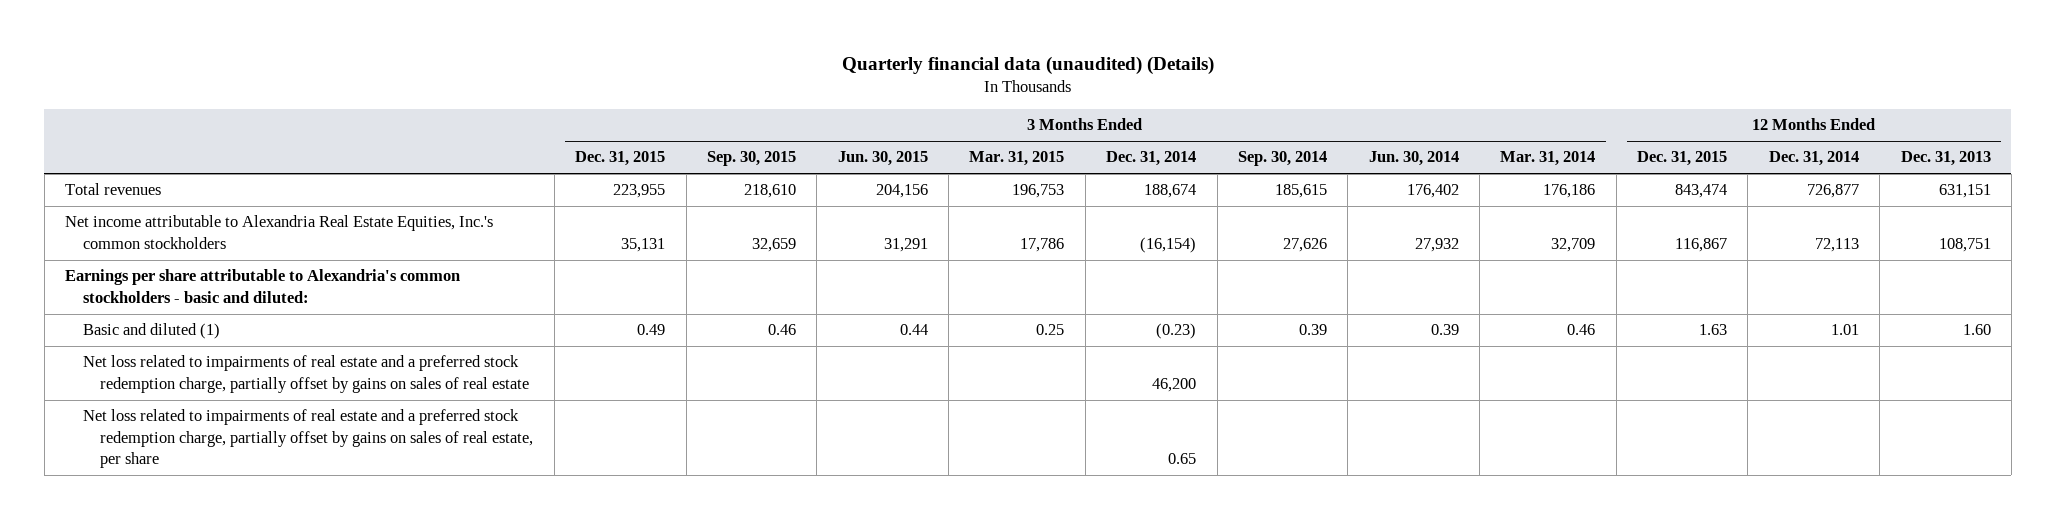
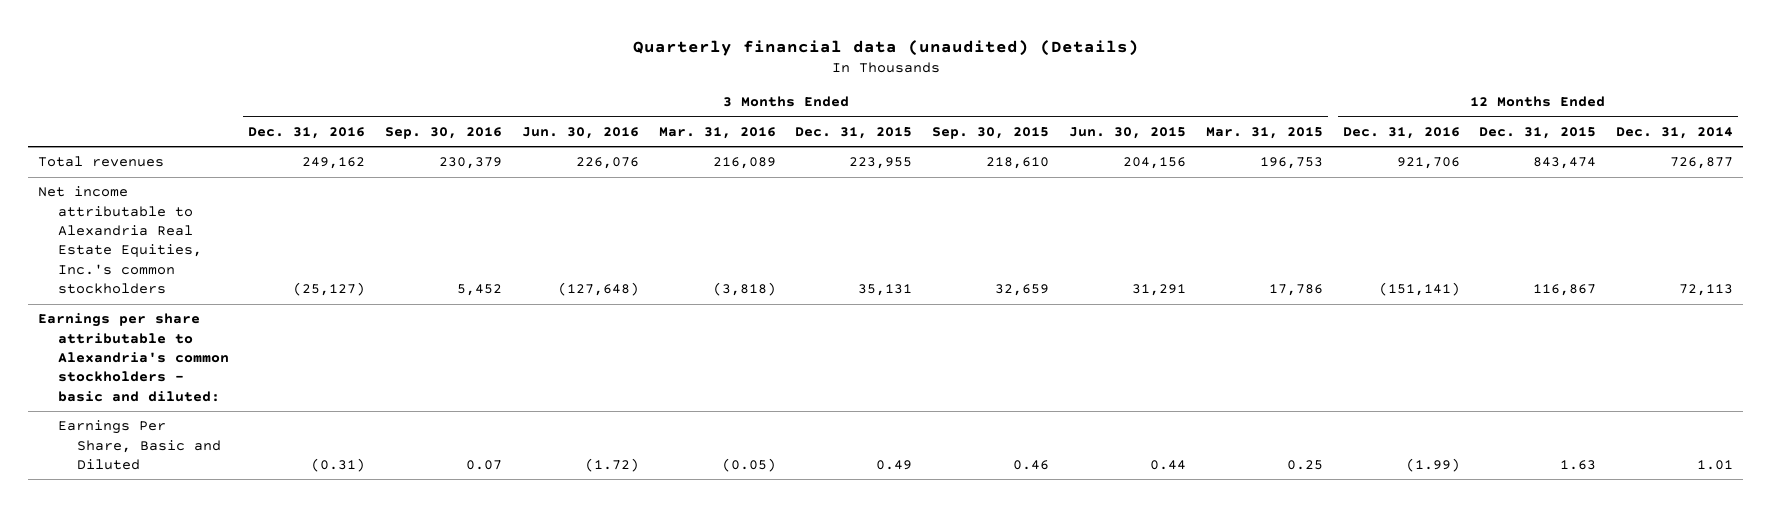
[1106,151,1197,167] Dec. 31, 2014 -> none
[1237,151,1327,167] Sep. 30, 2014 -> none
[1368,151,1459,167] Jun. 30, 2014 -> none
[1500,151,1596,167] Mar. 31, 2014 -> none
[1900,151,1991,167] Dec. 31, 2013 -> none
none -> [248,126,366,139] Dec. 31, 2016
none -> [385,126,503,139] Sep. 30, 2016
none -> [521,126,639,139] Jun. 30, 2016
none -> [658,126,776,139] Mar. 31, 2016
none -> [1342,126,1460,139] Dec. 31, 2016
[82,355,530,393] Net loss related to impairments of real estate and a preferred stock redemption charge, partially offset by gains on sales of real estate -> none
[82,409,534,469] Net loss related to impairments of real estate and a preferred stock redemption charge, partially offset by gains on sales of real estate, per share -> none
[82,323,220,340] Basic and diluted (1) -> [57,420,221,471] Earnings Per Share, Basic and Diluted

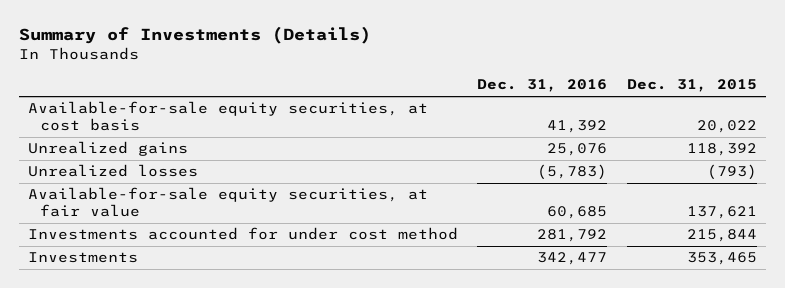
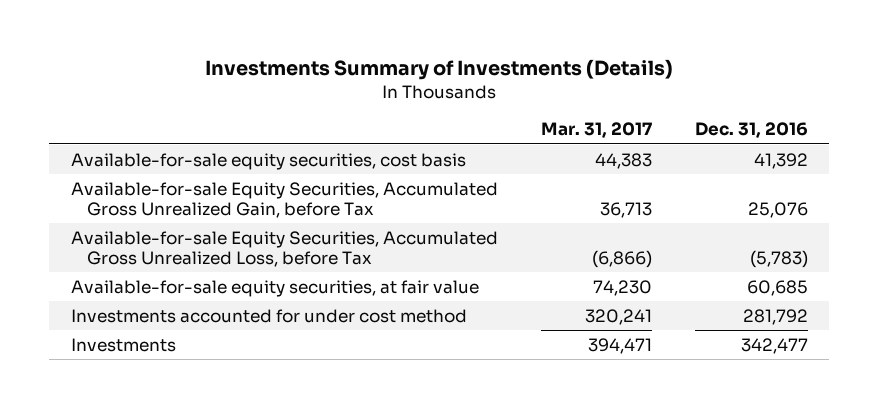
[18,26,371,45] Summary of Investments (Details) -> [205,59,674,81] Investments Summary of Investments (Details)
[626,79,757,93] Dec. 31, 2015 -> none
none -> [540,122,652,139] Mar. 31, 2017
[28,101,429,131] Available-for-sale equity securities, at cost basis -> [70,152,466,170] Available-for-sale equity securities, cost basis
[28,141,189,157] Unrealized gains -> [70,181,498,219] Available-for-sale Equity Securities, Accumulated Gross Unrealized Gain, before Tax
[28,164,199,178] Unrealized losses -> [70,230,498,268] Available-for-sale Equity Securities, Accumulated Gross Unrealized Loss, before Tax

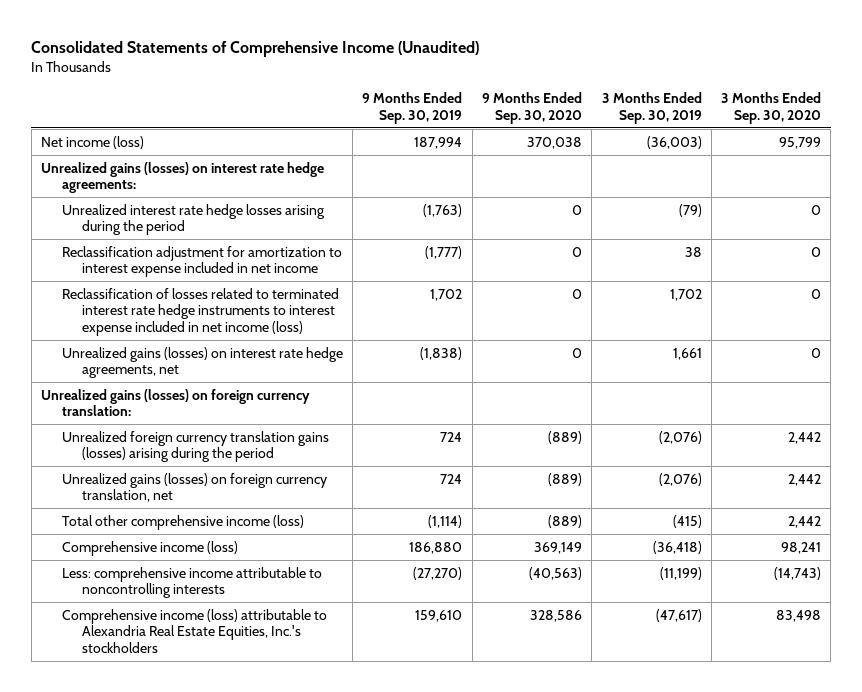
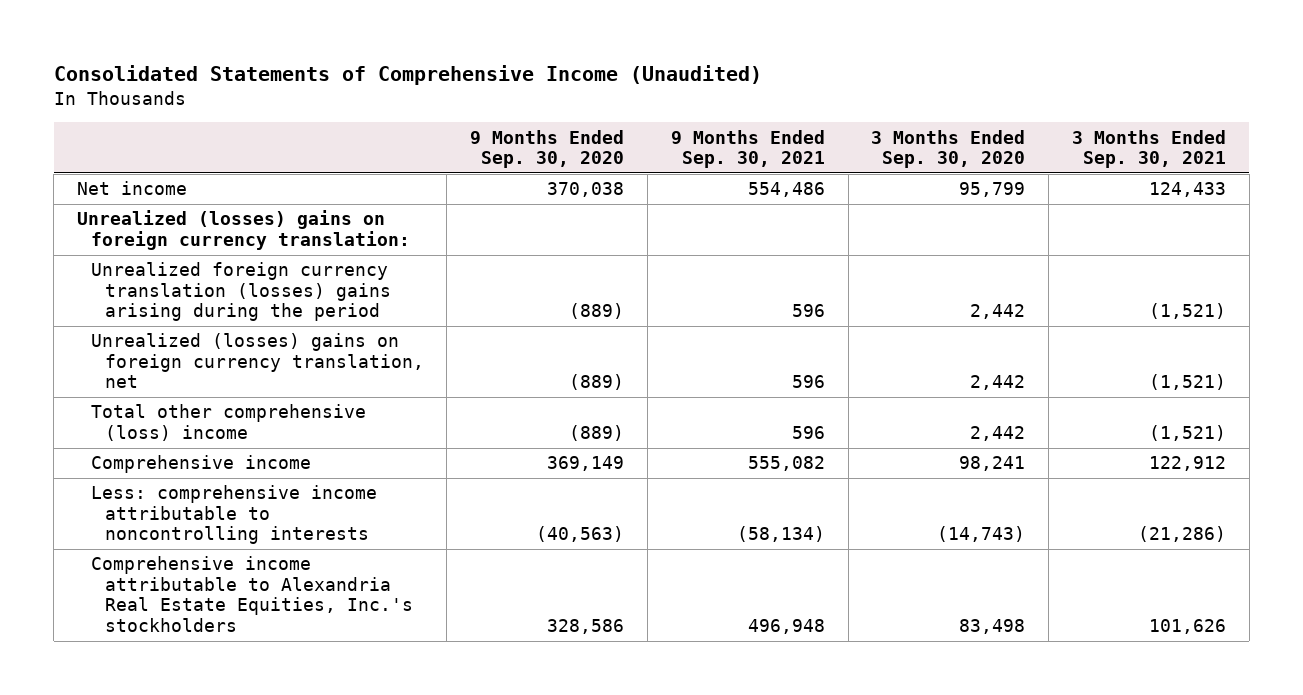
[362,92,463,124] 9 Months Ended Sep. 30, 2019 -> none
[601,92,702,124] 3 Months Ended Sep. 30, 2019 -> none
none -> [670,129,825,169] 9 Months Ended Sep. 30, 2021
none -> [1071,129,1226,169] 3 Months Ended Sep. 30, 2021
[40,161,324,194] Unrealized gains (losses) on interest rate hedge agreements: -> none
[61,203,325,236] Unrealized interest rate hedge losses arising during the period -> none
[61,245,342,278] Reclassification adjustment for amortization to interest expense included in net income -> none
[61,287,339,336] Reclassification of losses related to terminated interest rate hedge instruments to interest expense included in net income (loss) -> none
[61,346,343,379] Unrealized gains (losses) on interest rate hedge agreements, net -> none
[40,135,144,149] Net income (loss) -> [76,181,187,196] Net income
[40,388,310,417] Unrealized gains (losses) on foreign currency translation: -> [76,210,410,250] Unrealized (losses) gains on foreign currency translation:
[61,430,329,463] Unrealized foreign currency translation gains (losses) arising during the period -> [90,262,391,322] Unrealized foreign currency translation (losses) gains arising during the period
[61,472,327,503] Unrealized gains (losses) on foreign currency translation, net -> [90,333,424,389] Unrealized (losses) gains on foreign currency translation, net
[61,514,304,530] Total other comprehensive income (loss) -> [90,404,366,441] Total other comprehensive (loss) income
[61,540,238,556] Comprehensive income (loss) -> [90,455,311,474] Comprehensive income
[61,608,327,653] Comprehensive income (loss) attributable to Alexandria Real Estate Equities, Inc.'s stockholders -> [90,556,413,632] Comprehensive income attributable to Alexandria Real Estate Equities, Inc.'s stockholders

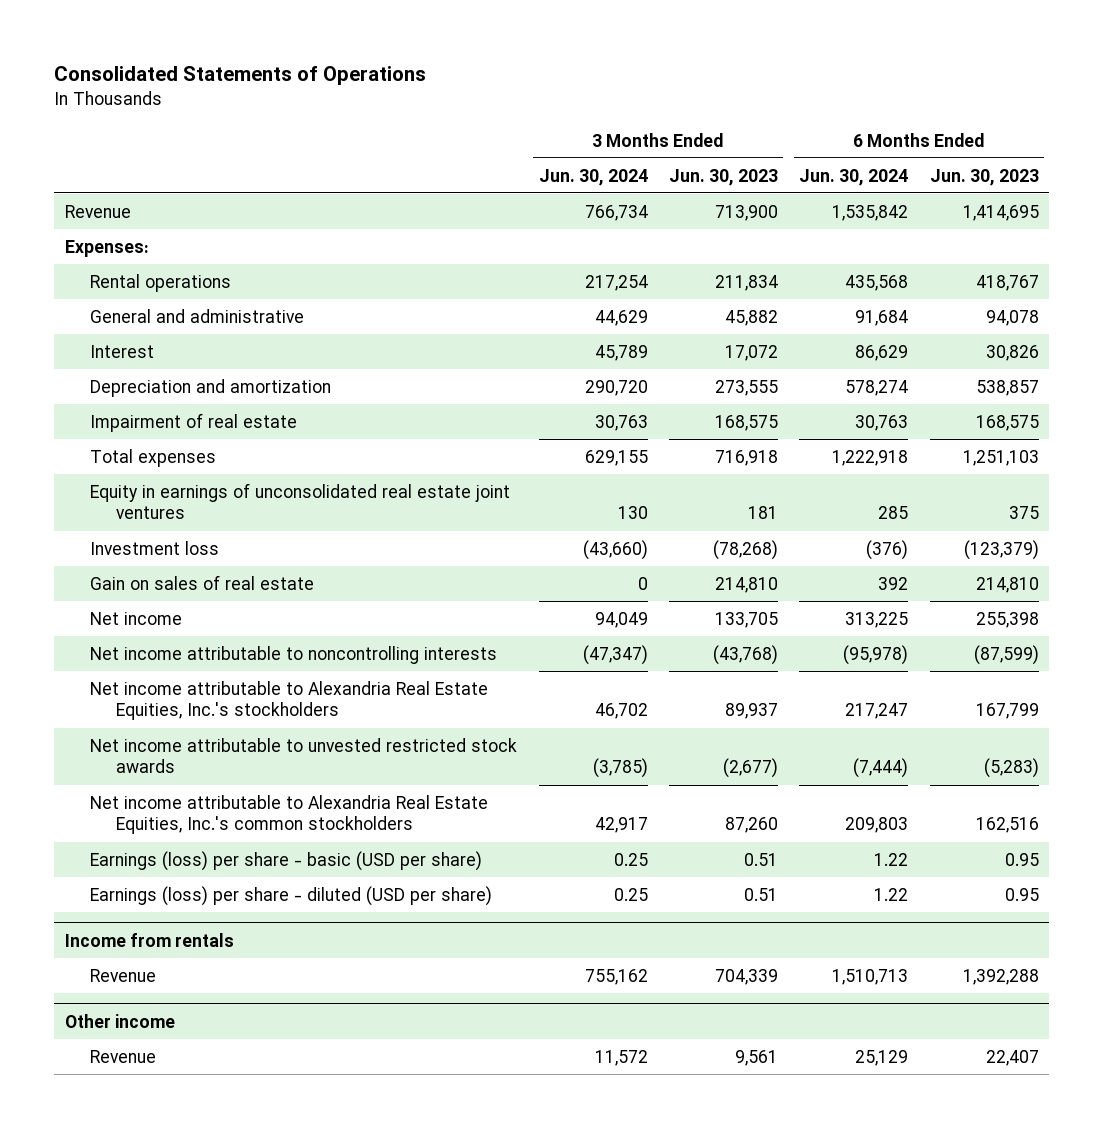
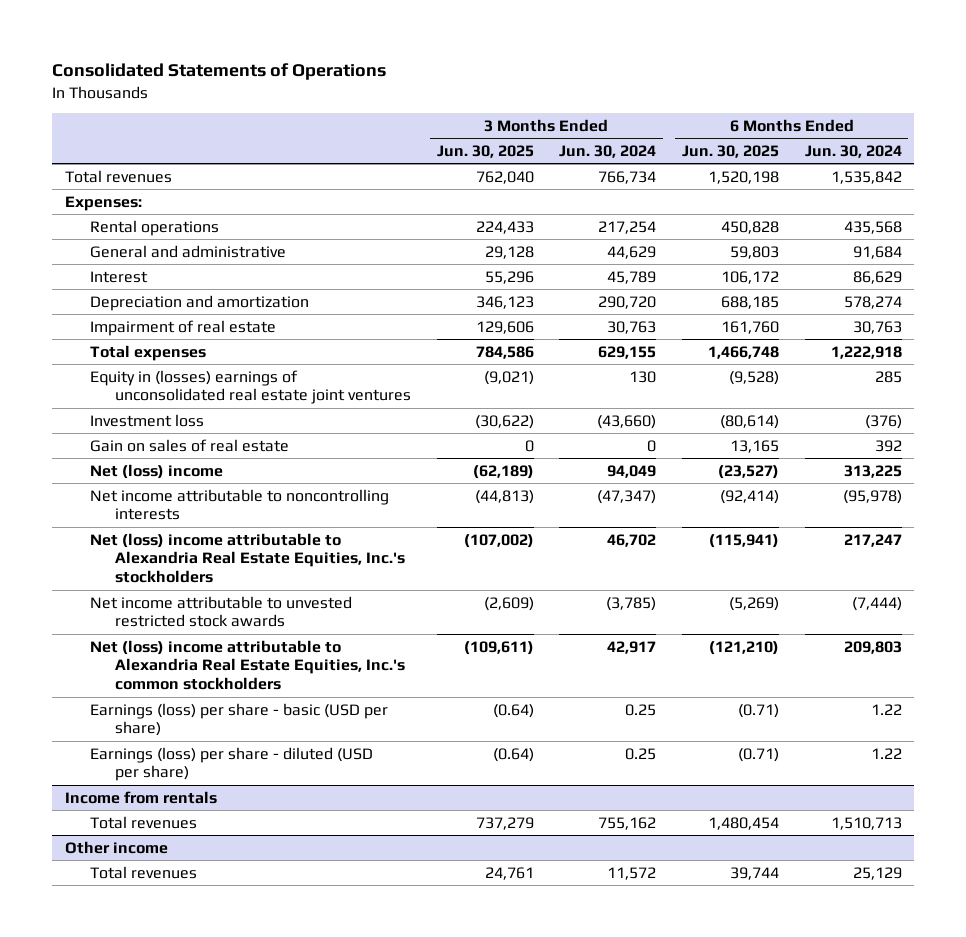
[668,168,778,186] Jun. 30, 2023 -> none
[929,168,1039,186] Jun. 30, 2023 -> none
none -> [436,144,534,158] Jun. 30, 2025
none -> [681,144,779,158] Jun. 30, 2025
[64,204,131,218] Revenue -> [64,169,172,183] Total revenues
[90,482,511,520] Equity in earnings of unconsolidated real estate joint ventures -> [89,369,411,405] Equity in (losses) earnings of unconsolidated real estate joint ventures
[90,611,183,625] Net income -> [89,463,223,479] Net (loss) income
[90,680,489,721] Net income attributable to Alexandria Real Estate Equities, Inc.'s stockholders -> [89,532,405,584] Net (loss) income attributable to Alexandria Real Estate Equities, Inc.'s stockholders
[90,794,489,835] Net income attributable to Alexandria Real Estate Equities, Inc.'s common stockholders -> [89,639,405,691] Net (loss) income attributable to Alexandria Real Estate Equities, Inc.'s common stockholders
[90,968,157,982] Revenue -> [89,815,197,829] Total revenues
[90,1049,157,1063] Revenue -> [89,865,197,879] Total revenues

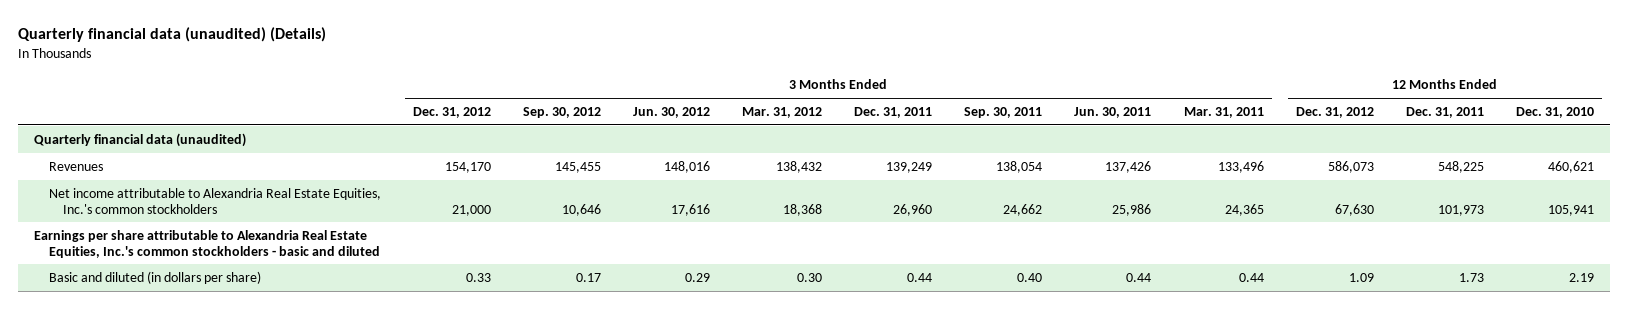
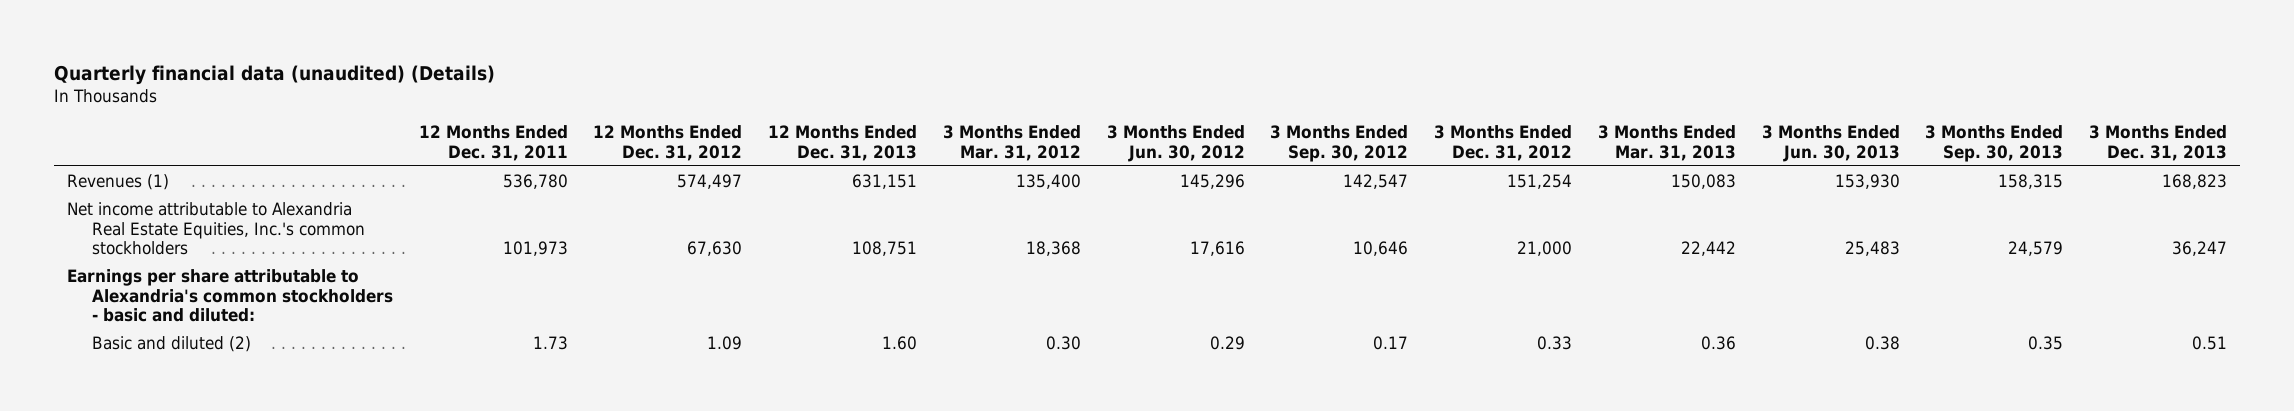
[854,106,933,118] Dec. 31, 2011 -> none
[964,106,1043,118] Sep. 30, 2011 -> none
[1074,106,1152,118] Jun. 30, 2011 -> none
[1183,106,1264,118] Mar. 31, 2011 -> none
[1515,106,1594,118] Dec. 31, 2010 -> none
none -> [768,125,918,161] 12 Months Ended Dec. 31, 2013
none -> [1597,125,1736,161] 3 Months Ended Mar. 31, 2013
none -> [1761,125,1900,162] 3 Months Ended Jun. 30, 2013
none -> [1925,125,2064,162] 3 Months Ended Sep. 30, 2013
none -> [2089,125,2228,161] 3 Months Ended Dec. 31, 2013
[34,132,247,147] Quarterly financial data (unaudited) -> none
[48,161,103,171] Revenues -> [66,173,169,190] Revenues (1)
[444,161,491,173] 154,170 -> [1507,173,1573,189] 151,254
[554,161,601,173] 145,455 -> [1343,173,1409,189] 142,547
[664,160,711,173] 148,016 -> [1179,173,1245,189] 145,296
[776,160,823,173] 138,432 -> [1015,173,1081,189] 135,400
[1327,160,1374,173] 586,073 -> [677,173,743,189] 574,497
[1437,160,1484,173] 548,225 -> [502,173,568,189] 536,780
[34,229,380,258] Earnings per share attributable to Alexandria Real Estate Equities, Inc.'s common stockholders - basic and diluted -> [66,268,393,323] Earnings per share attributable to Alexandria's common stockholders - basic and diluted:
[48,270,261,284] Basic and diluted (in dollars per share) -> [91,335,251,352] Basic and diluted (2)

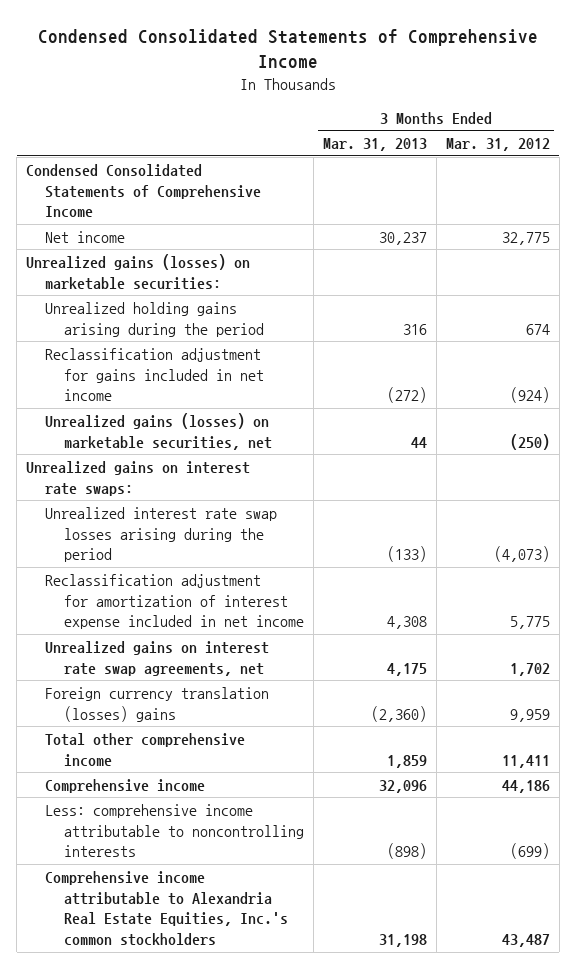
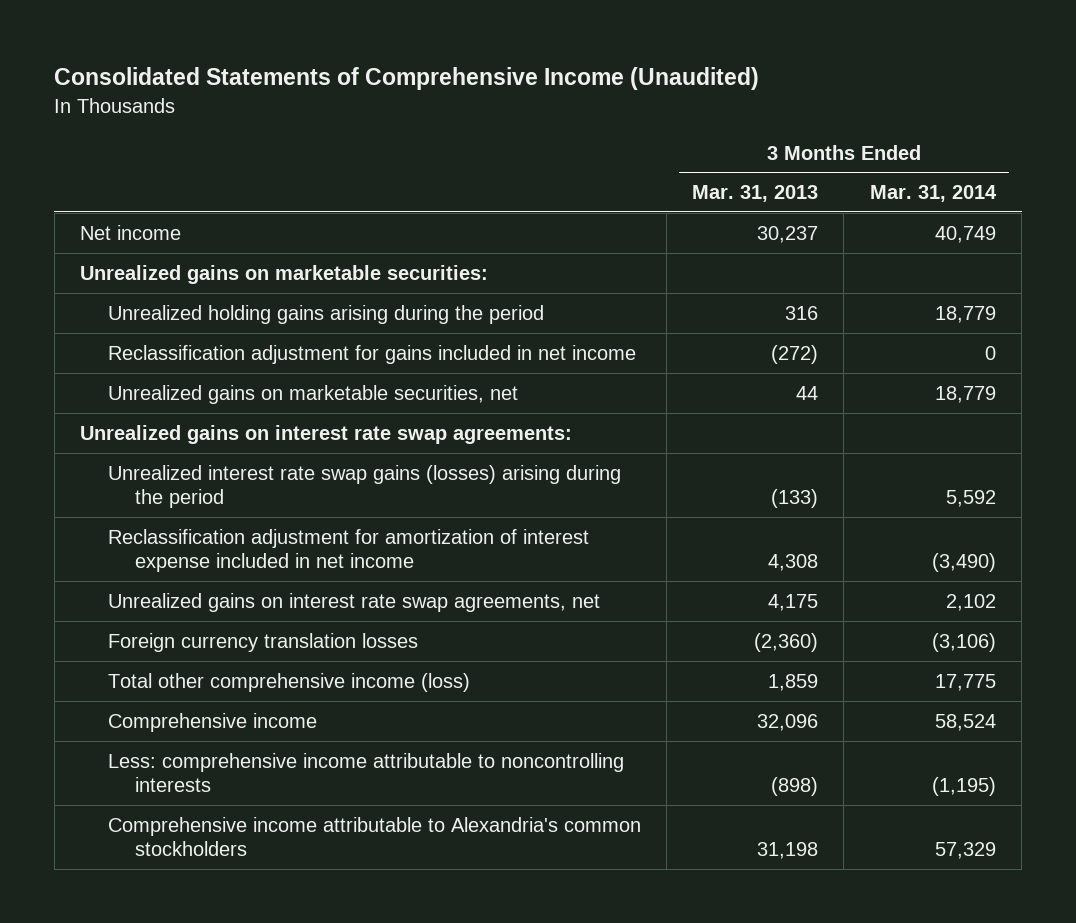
[37,28,538,69] Condensed Consolidated Statements of Comprehensive Income -> [54,67,760,91] Consolidated Statements of Comprehensive Income (Unaudited)
[445,138,550,152] Mar. 31, 2012 -> none
none -> [869,185,997,203] Mar. 31, 2014
[26,163,262,219] Condensed Consolidated Statements of Comprehensive Income -> none
[26,253,251,290] Unrealized gains (losses) on marketable securities: -> [79,264,488,284] Unrealized gains on marketable securities:
[45,412,272,450] Unrealized gains (losses) on marketable securities, net -> [107,384,518,404] Unrealized gains on marketable securities, net
[26,460,251,496] Unrealized gains on interest rate swaps: -> [79,424,572,444] Unrealized gains on interest rate swap agreements:
[45,506,278,563] Unrealized interest rate swap losses arising during the period -> [107,464,621,509] Unrealized interest rate swap gains (losses) arising during the period
[45,686,270,722] Foreign currency translation (losses) gains -> [107,632,418,652] Foreign currency translation losses
[45,732,246,767] Total other comprehensive income -> [107,672,470,692] Total other comprehensive income (loss)
[45,870,288,946] Comprehensive income attributable to Alexandria Real Estate Equities, Inc.'s common stockholders -> [107,816,641,857] Comprehensive income attributable to Alexandria's common stockholders

